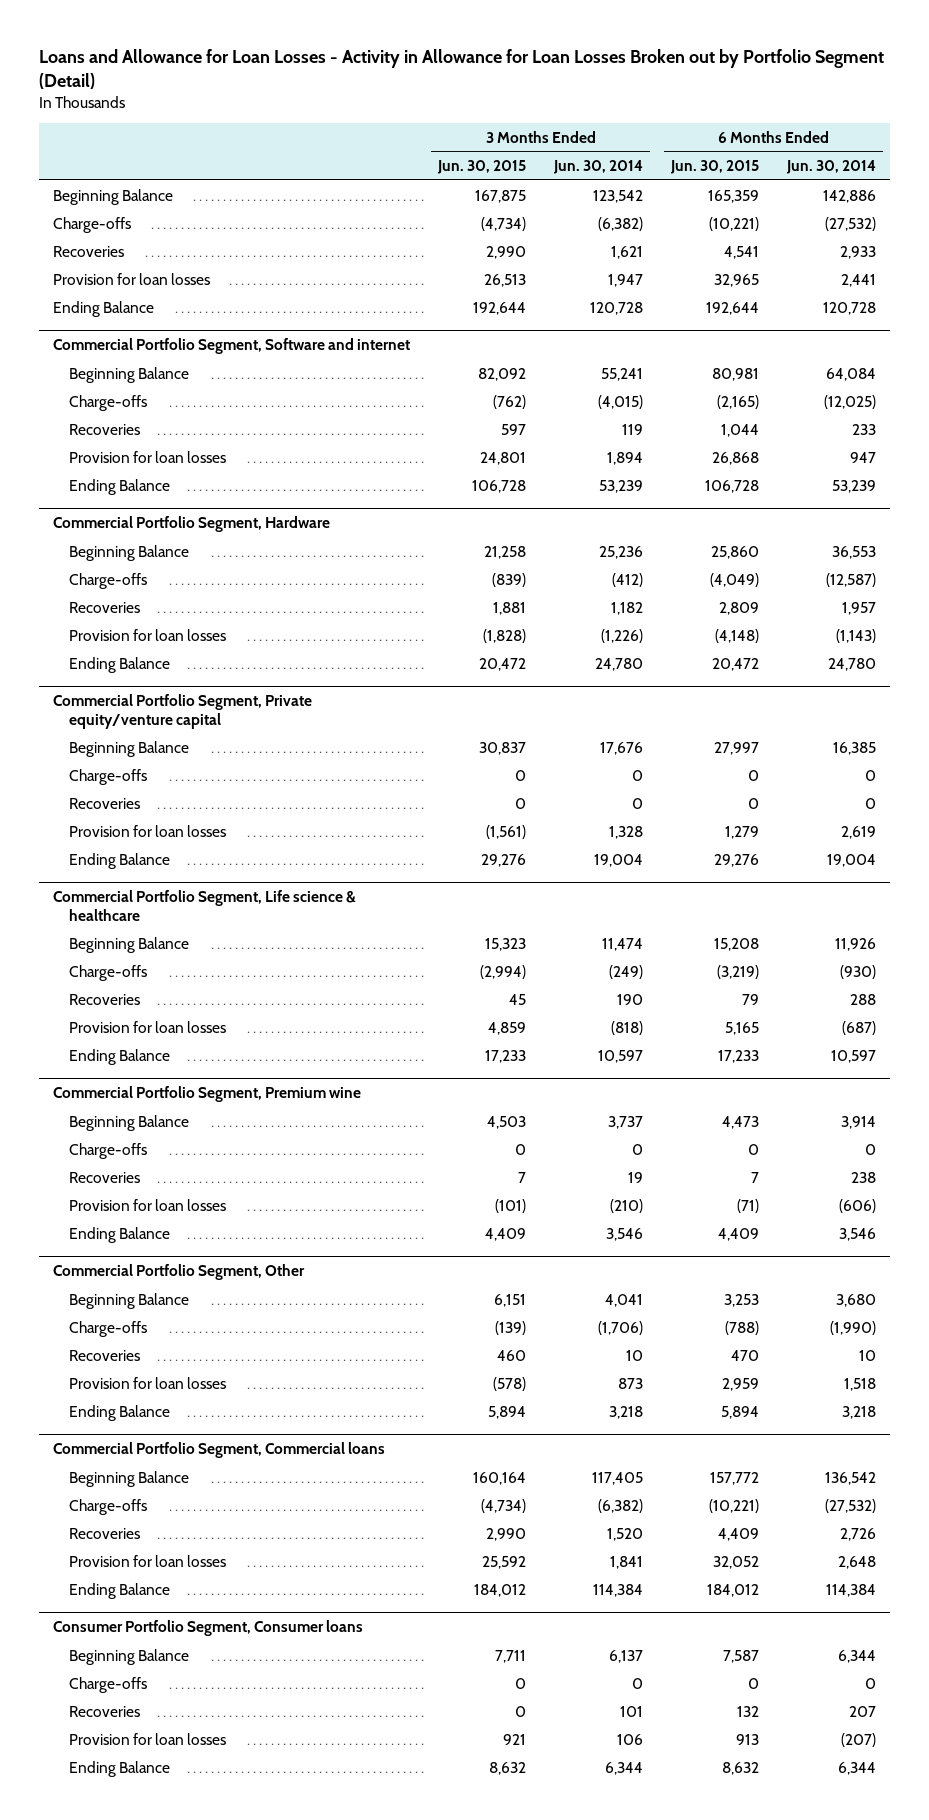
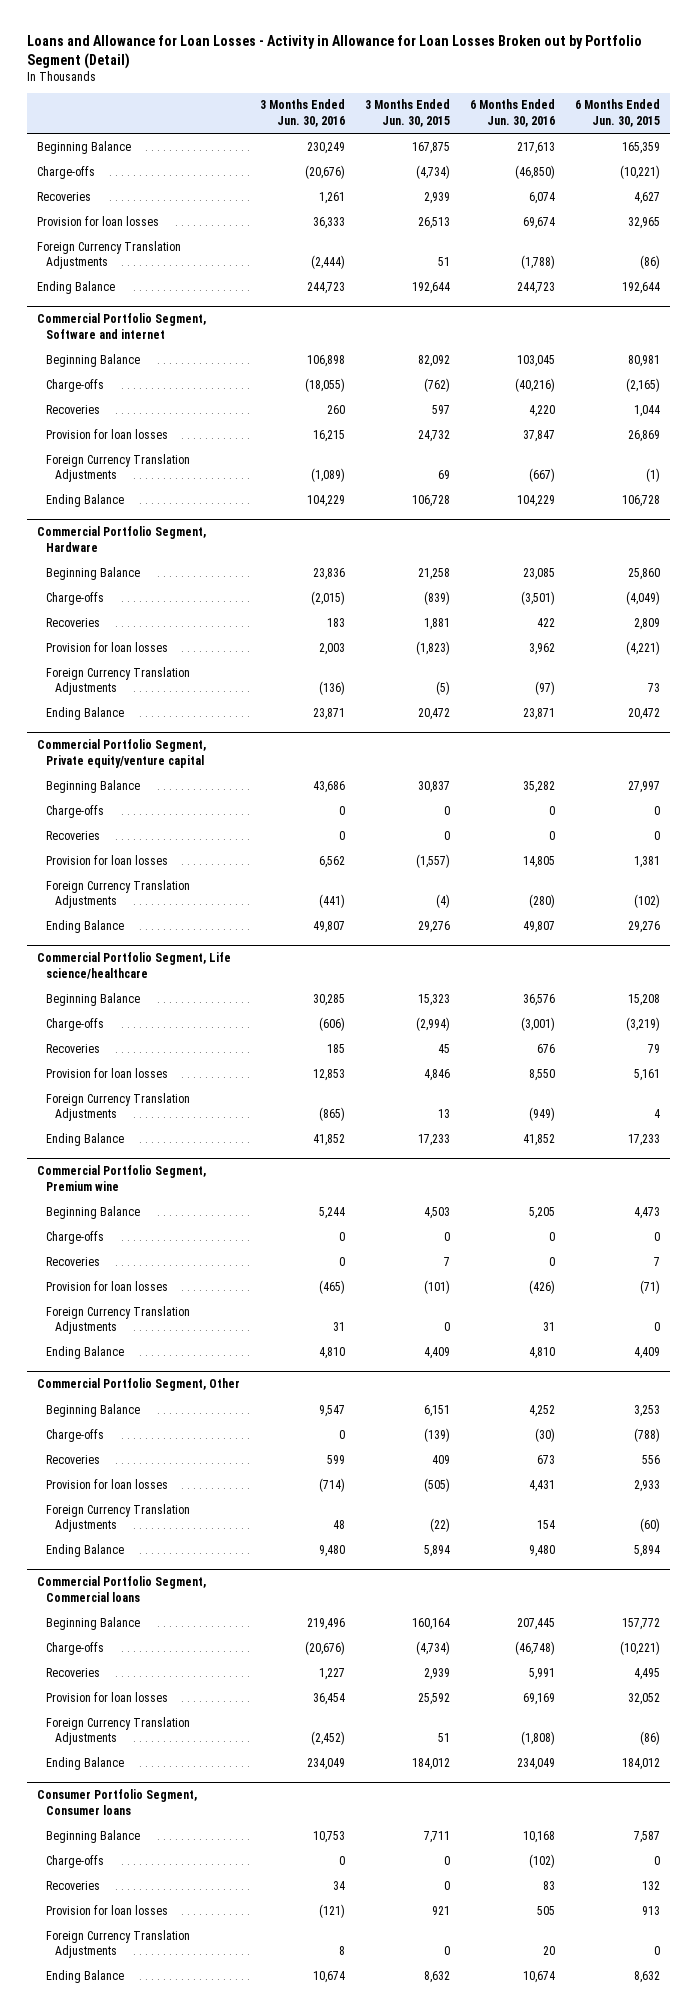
[553,160,644,175] Jun. 30, 2014 -> none
[786,160,877,175] Jun. 30, 2014 -> none
none -> [260,99,346,127] 3 Months Ended Jun. 30, 2016
none -> [470,99,556,127] 6 Months Ended Jun. 30, 2016
[486,245,527,259] 2,990 -> [424,191,451,204] 2,939
[724,245,760,259] 4,541 -> [634,191,661,204] 4,627
none -> [37,240,182,270] Foreign Currency Translation Adjustments
[480,451,527,465] 24,801 -> [418,429,451,442] 24,732
[712,451,760,465] 26,868 -> [628,429,661,442] 26,869
none -> [46,453,191,483] Foreign Currency Translation Adjustments
[483,628,527,643] (1,828) -> [416,640,451,655] (1,823)
[715,628,760,643] (4,148) -> [626,640,661,655] (4,221)
none -> [46,666,191,696] Foreign Currency Translation Adjustments
[486,824,527,839] (1,561) -> [416,853,451,868] (1,557)
[725,825,760,839] 1,279 -> [634,855,661,868] 1,381
none -> [46,879,191,909] Foreign Currency Translation Adjustments
[52,889,356,921] Commercial Portfolio Segment, Life science & healthcare -> [37,952,232,979] Commercial Portfolio Segment, Life science/healthcare
[488,1021,527,1035] 4,859 -> [424,1068,451,1081] 4,846
[725,1021,760,1035] 5,165 -> [634,1068,661,1081] 5,161
none -> [46,1092,191,1122] Foreign Currency Translation Adjustments
none -> [46,1305,191,1335] Foreign Currency Translation Adjustments
[497,1349,527,1361] 460 -> [432,1454,451,1464] 409
[731,1349,760,1361] 470 -> [642,1454,661,1464] 556
[493,1376,527,1391] (578) -> [424,1477,451,1492] (505)
[722,1377,760,1391] 2,959 -> [634,1479,661,1492] 2,933
none -> [46,1503,191,1533] Foreign Currency Translation Adjustments
[486,1527,527,1541] 2,990 -> [424,1667,451,1680] 2,939
[718,1527,760,1541] 4,409 -> [634,1667,661,1680] 4,495
none -> [46,1716,191,1746] Foreign Currency Translation Adjustments
none -> [46,1929,191,1959] Foreign Currency Translation Adjustments

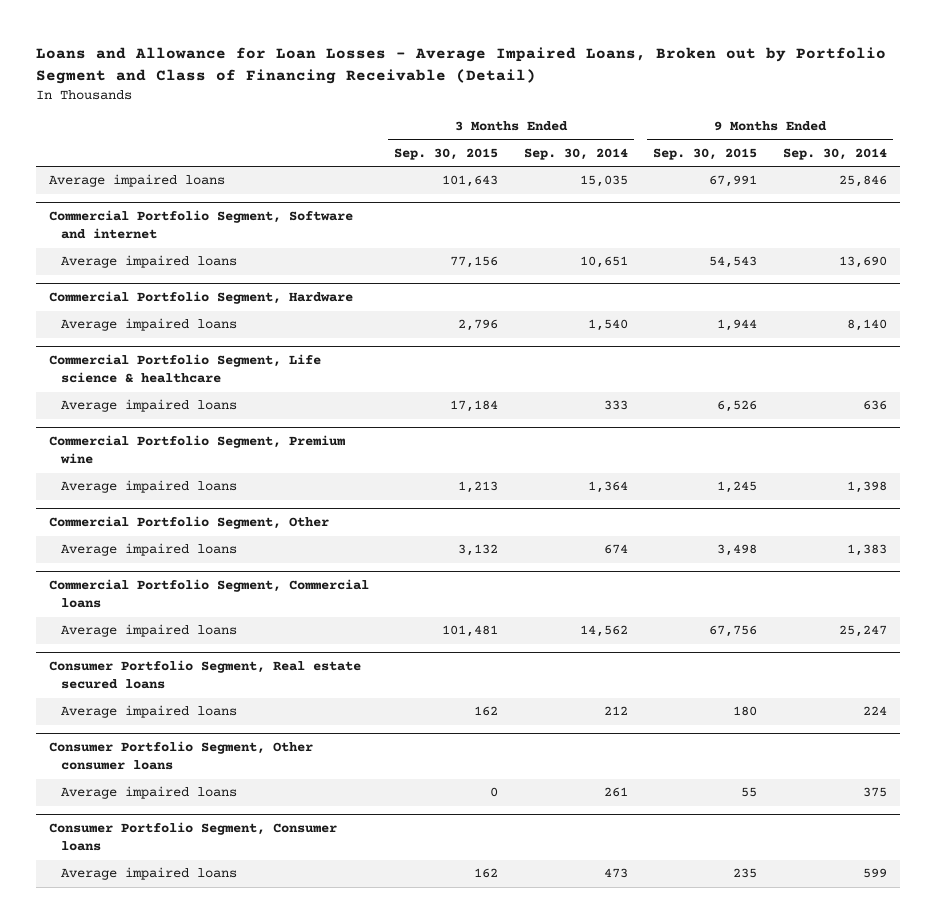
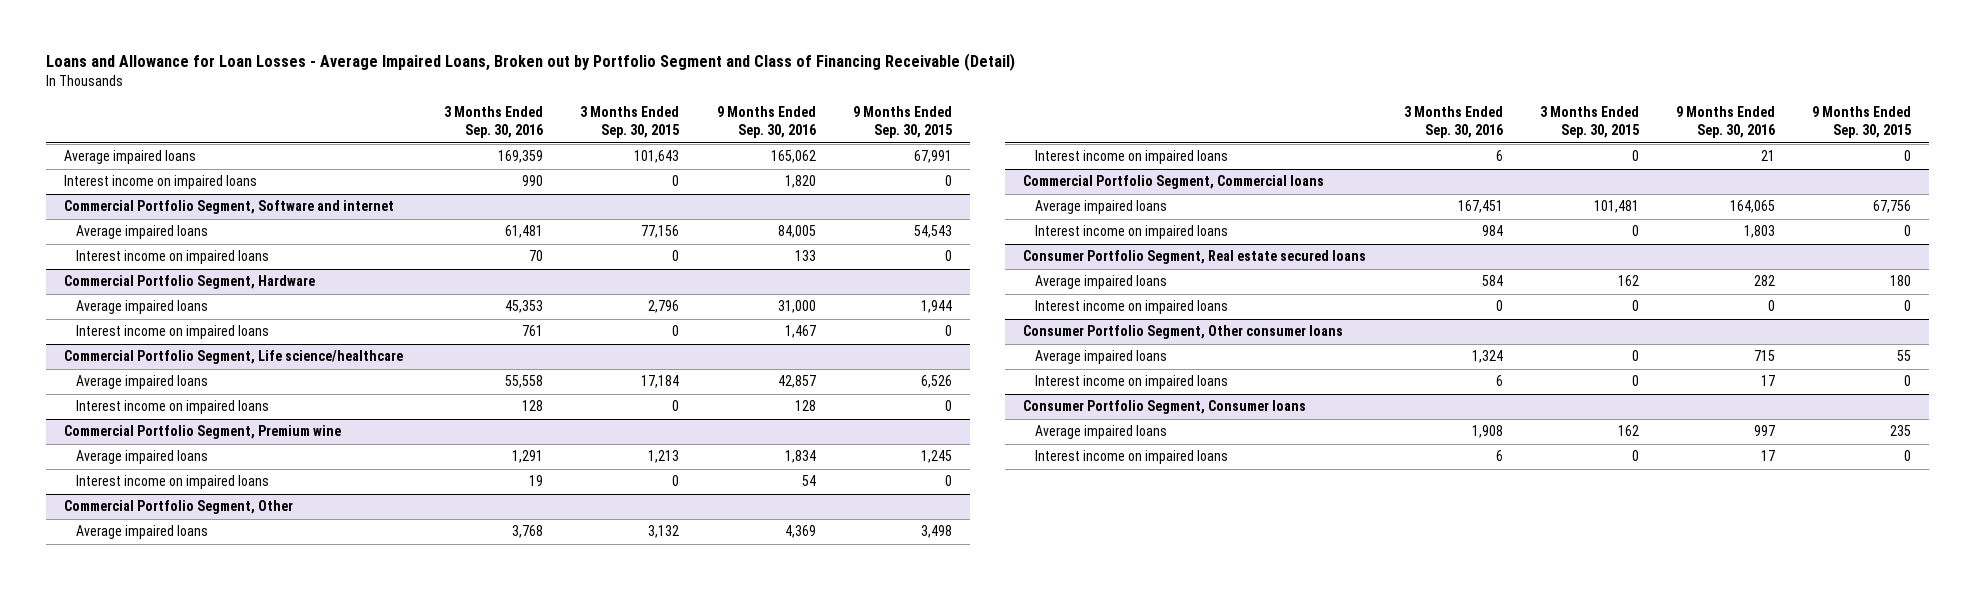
[523,147,628,160] Sep. 30, 2014 -> none
[782,147,887,160] Sep. 30, 2014 -> none
none -> [444,106,544,139] 3 Months Ended Sep. 30, 2016
none -> [716,106,816,139] 9 Months Ended Sep. 30, 2016
none -> [64,175,258,190] Interest income on impaired loans
none -> [76,250,270,265] Interest income on impaired loans
none -> [76,325,270,340] Interest income on impaired loans
[48,354,321,384] Commercial Portfolio Segment, Life science & healthcare -> [64,350,404,365] Commercial Portfolio Segment, Life science/healthcare
none -> [76,400,270,415] Interest income on impaired loans
none -> [76,475,270,490] Interest income on impaired loans
none -> [1035,150,1229,165] Interest income on impaired loans
none -> [1035,225,1229,240] Interest income on impaired loans
none -> [1035,300,1229,315] Interest income on impaired loans
none -> [1035,375,1229,390] Interest income on impaired loans
none -> [1035,450,1229,465] Interest income on impaired loans

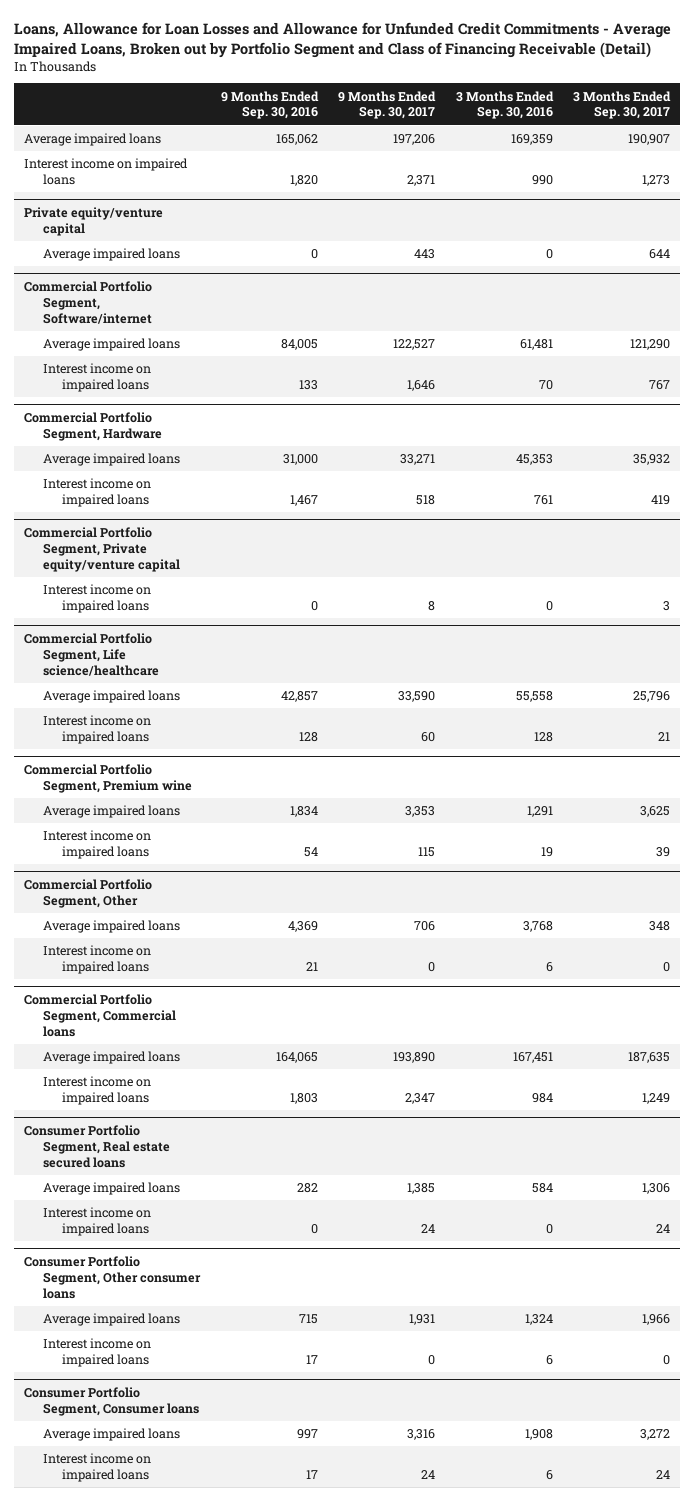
[45,53,1015,72] Loans and Allowance for Loan Losses - Average Impaired Loans, Broken out by Portfolio Segment and Class of Financing Receivable (Detail) -> [14,21,672,58] Loans, Allowance for Loan Losses and Allowance for Unfunded Credit Commitments - Average Impaired Loans, Broken out by Portfolio Segment and Class of Financing Receivable (Detail)
[580,106,680,139] 3 Months Ended Sep. 30, 2015 -> none
[852,106,952,139] 9 Months Ended Sep. 30, 2015 -> none
none -> [338,90,437,120] 9 Months Ended Sep. 30, 2017
none -> [572,90,671,120] 3 Months Ended Sep. 30, 2017
none -> [24,207,164,237] Private equity/venture capital
none -> [43,248,181,262] Average impaired loans
[64,200,395,215] Commercial Portfolio Segment, Software and internet -> [24,281,153,325] Commercial Portfolio Segment, Software/internet
none -> [24,527,181,573] Commercial Portfolio Segment, Private equity/venture capital
none -> [43,584,152,614] Interest income on impaired loans

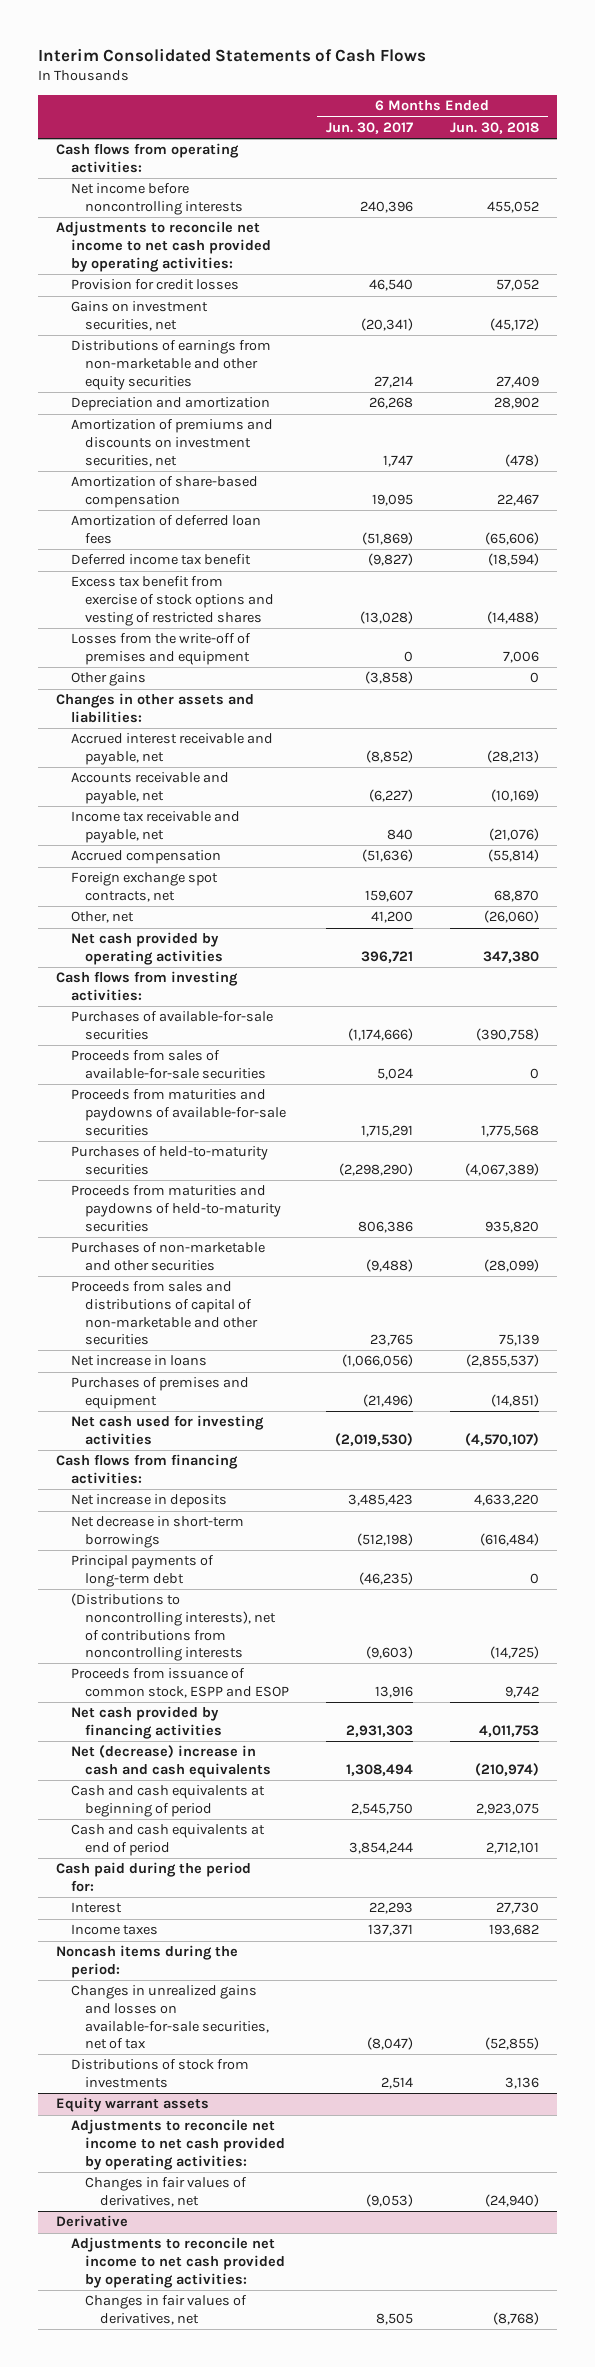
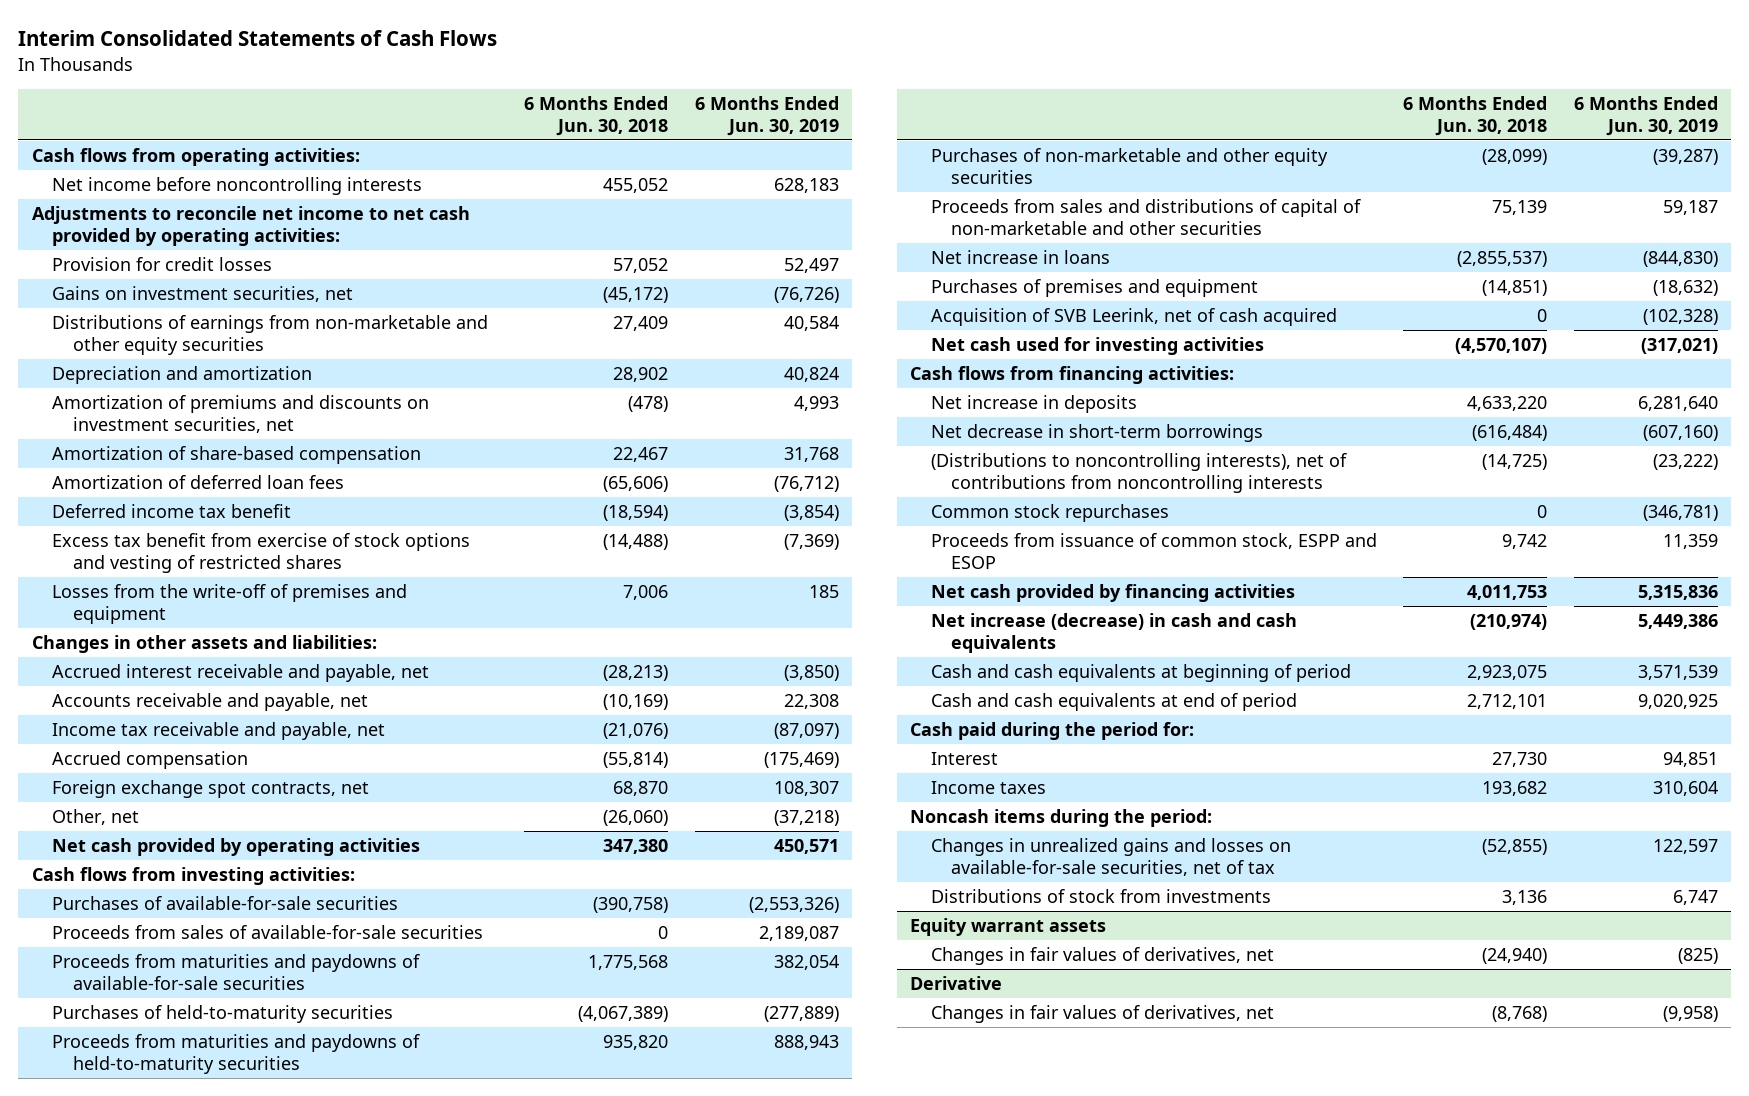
[325,121,413,134] Jun. 30, 2017 -> none
none -> [694,95,839,136] 6 Months Ended Jun. 30, 2019
[70,672,146,687] Other gains -> none
[70,1242,265,1272] Purchases of non-marketable and other securities -> [930,148,1328,184] Purchases of non-marketable and other equity securities
none -> [930,308,1337,327] Acquisition of SVB Leerink, net of cash acquired
[70,1555,214,1588] Principal payments of long-term debt -> none
none -> [930,504,1169,523] Common stock repurchases
[70,1745,272,1779] Net (decrease) increase in cash and cash equivalents -> [930,613,1297,653] Net increase (decrease) in cash and cash equivalents
[70,2119,286,2170] Adjustments to reconcile net income to net cash provided by operating activities: -> none
[70,2237,286,2288] Adjustments to reconcile net income to net cash provided by operating activities: -> none

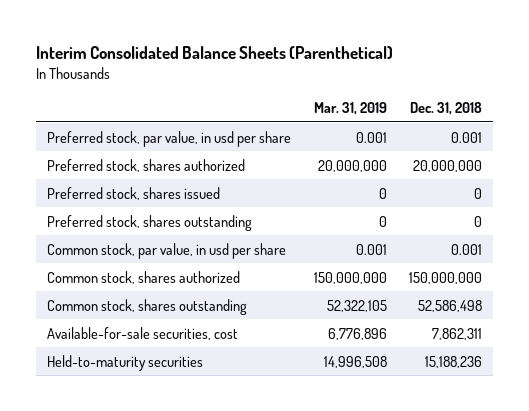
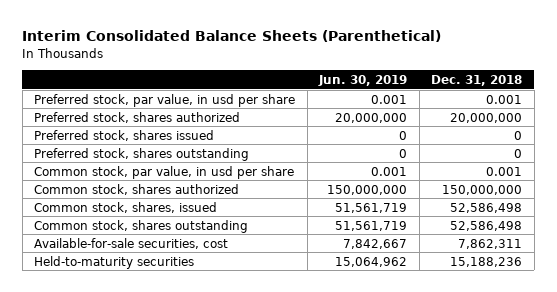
[313,101,387,115] Mar. 31, 2019 -> none
none -> [318,74,408,86] Jun. 30, 2019
none -> [34,201,218,213] Common stock, shares, issued

